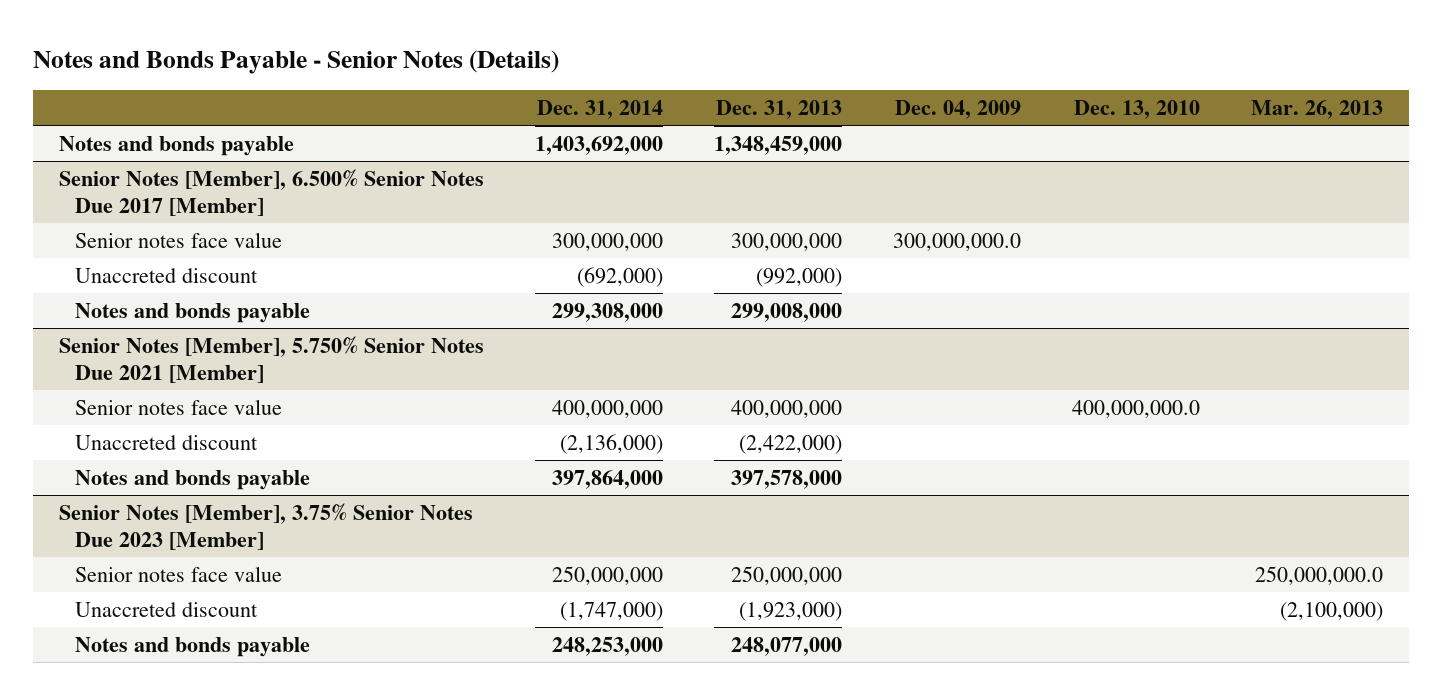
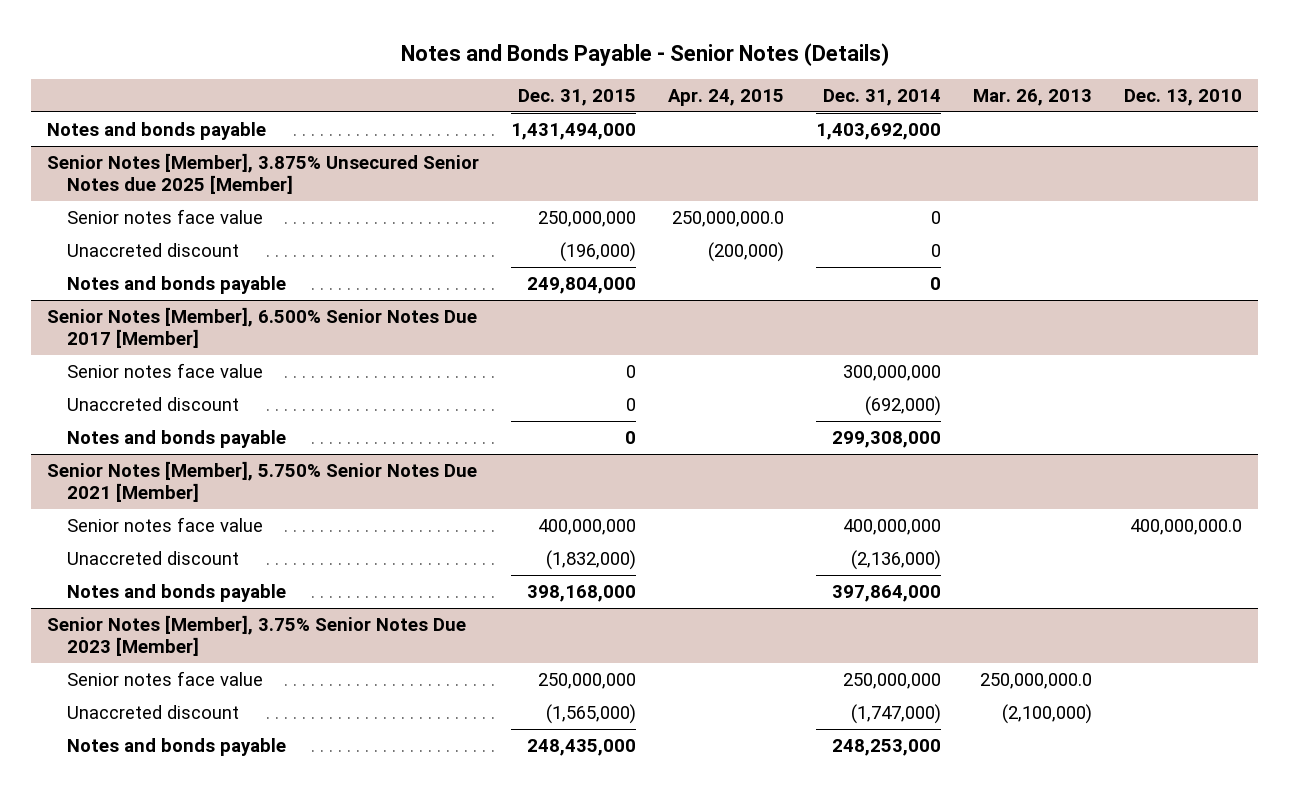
[715,100,842,120] Dec. 31, 2013 -> none
[894,100,1021,120] Dec. 04, 2009 -> none
none -> [518,89,637,107] Dec. 31, 2015
none -> [668,89,785,107] Apr. 24, 2015
none -> [47,152,480,195] Senior Notes [Member], 3.875% Unsecured Senior Notes due 2025 [Member]
none -> [67,208,264,224] Senior notes face value
none -> [67,242,240,257] Unaccreted discount
none -> [67,275,287,294] Notes and bonds payable

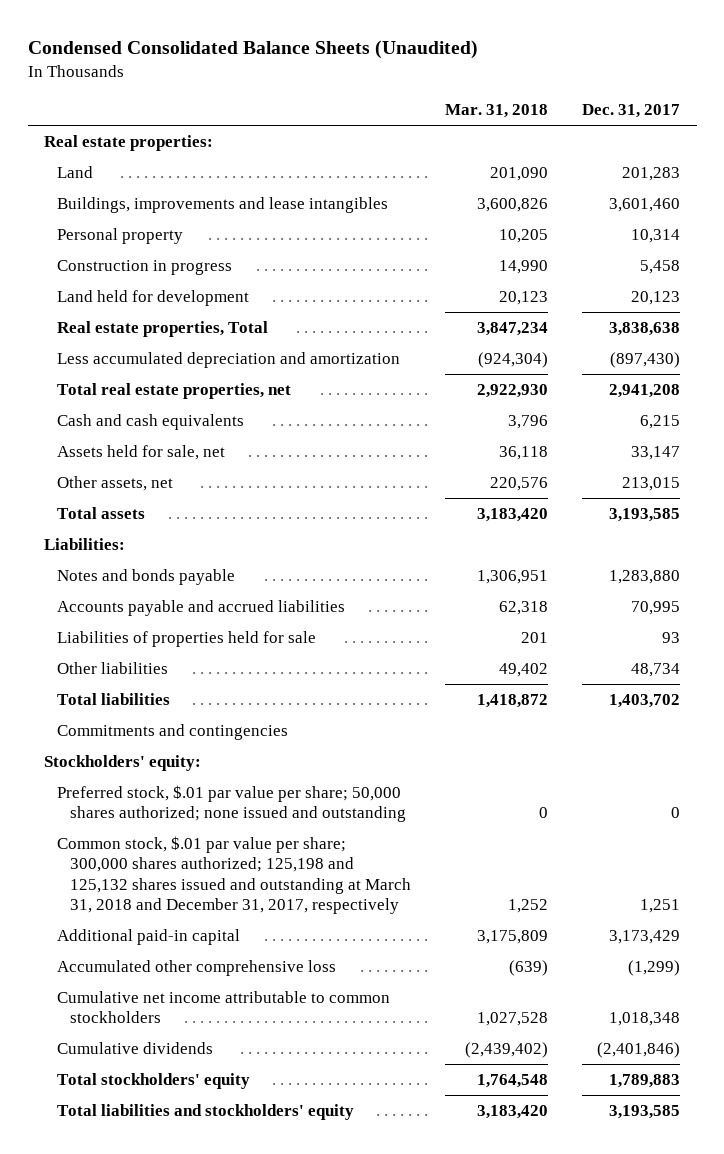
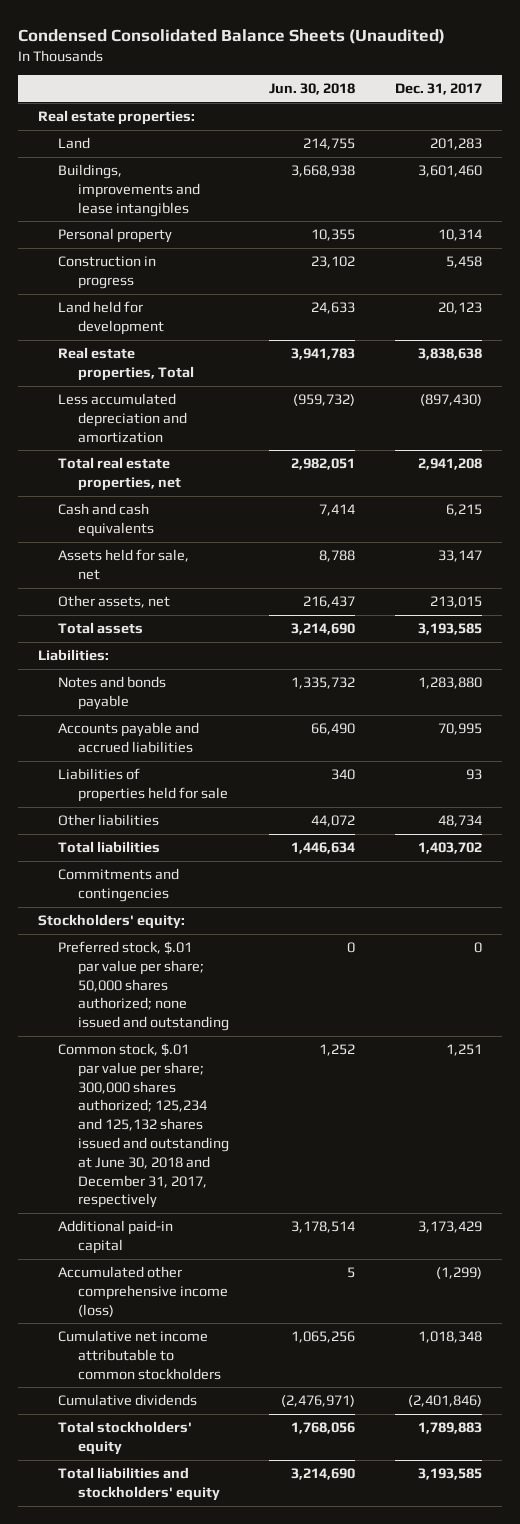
[445,104,549,119] Mar. 31, 2018 -> none
none -> [268,83,355,96] Jun. 30, 2018
[57,836,412,914] Common stock, $.01 par value per share; 300,000 shares authorized; 125,198 and 125,132 shares issued and outstanding at March 31, 2018 and December 31, 2017, respectively -> [58,1043,229,1209] Common stock, $.01 par value per share; 300,000 shares authorized; 125,234 and 125,132 shares issued and outstanding at June 30, 2018 and December 31, 2017, respectively
[57,960,337,977] Accumulated other comprehensive loss -> [58,1266,228,1317] Accumulated other comprehensive income (loss)

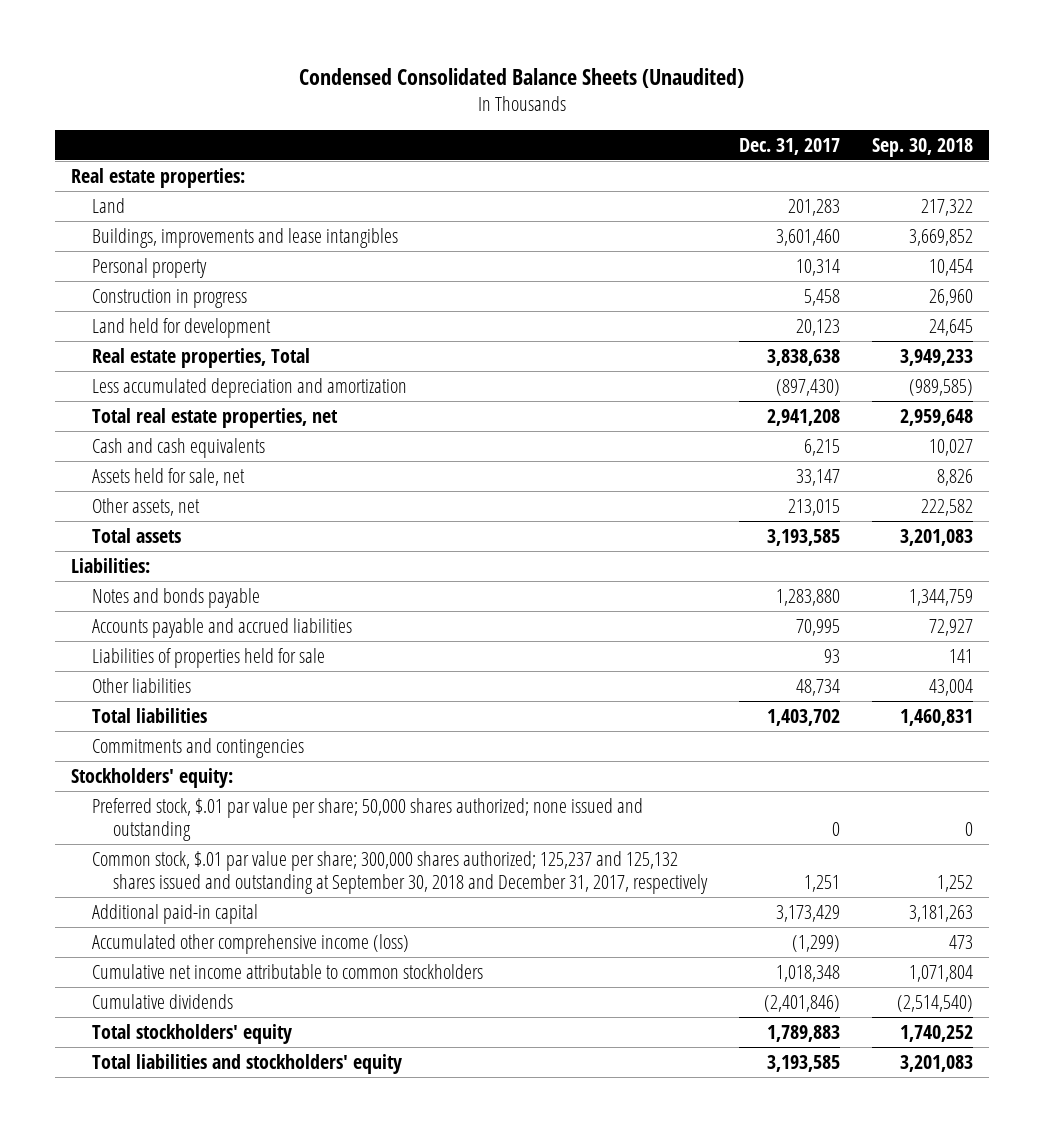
[268,83,355,96] Jun. 30, 2018 -> none
none -> [871,137,973,157] Sep. 30, 2018
[58,1043,229,1209] Common stock, $.01 par value per share; 300,000 shares authorized; 125,234 and 125,132 shares issued and outstanding at June 30, 2018 and December 31, 2017, respectively -> [91,850,709,894] Common stock, $.01 par value per share; 300,000 shares authorized; 125,237 and 125,132 shares issued and outstanding at September 30, 2018 and December 31, 2017, respectively

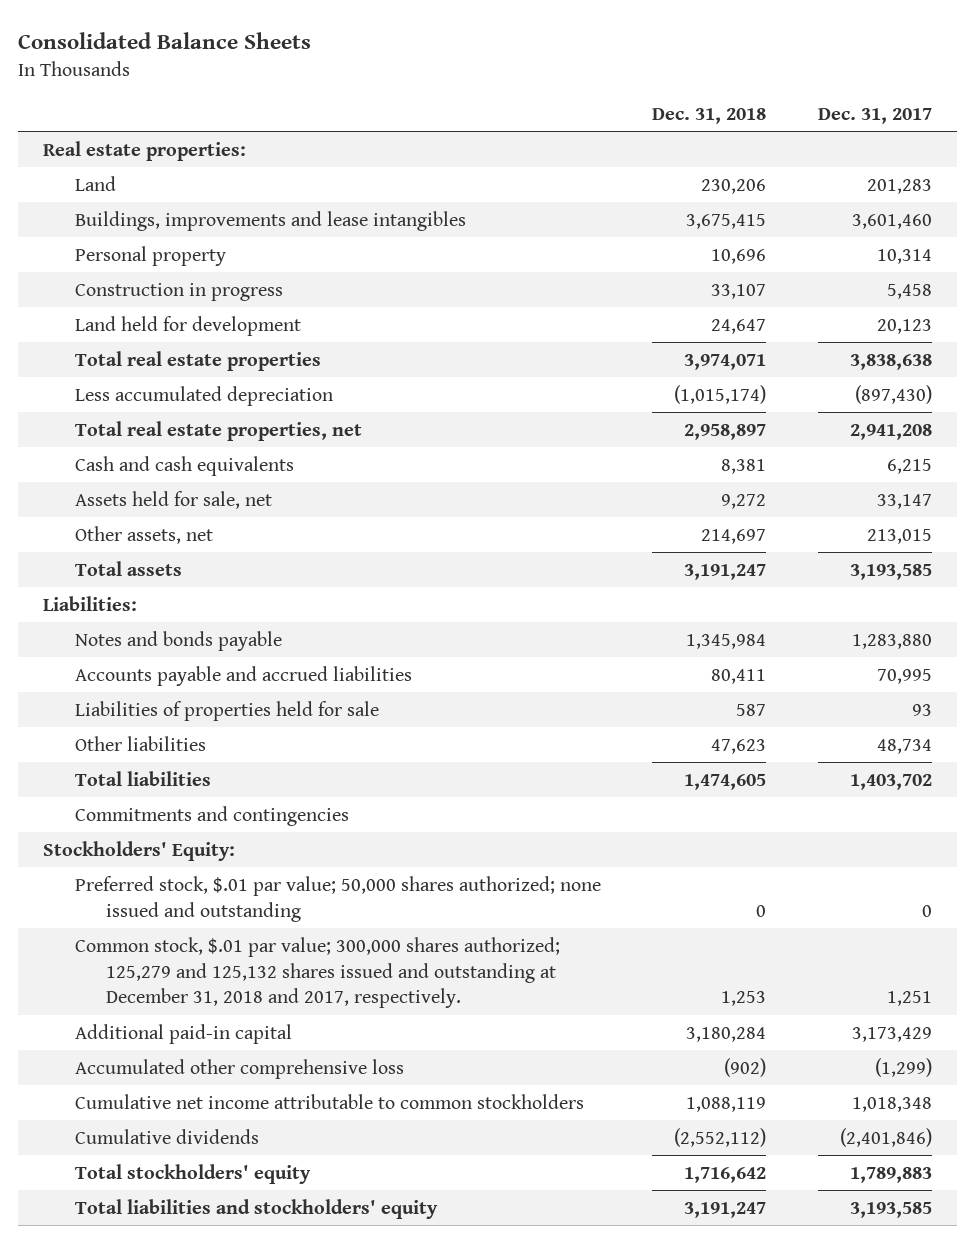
[298,67,744,88] Condensed Consolidated Balance Sheets (Unaudited) -> [17,31,311,49] Consolidated Balance Sheets
[871,137,973,157] Sep. 30, 2018 -> none
none -> [652,107,767,124] Dec. 31, 2018
[91,347,310,368] Real estate properties, Total -> [74,350,321,371] Total real estate properties
[91,377,407,398] Less accumulated depreciation and amortization -> [74,385,333,406] Less accumulated depreciation
[70,767,233,788] Stockholders' equity: -> [43,840,236,861] Stockholders' Equity:
[91,797,643,841] Preferred stock, $.01 par value per share; 50,000 shares authorized; none issued and outstanding -> [74,875,601,922] Preferred stock, $.01 par value; 50,000 shares authorized; none issued and outstanding
[91,850,709,894] Common stock, $.01 par value per share; 300,000 shares authorized; 125,237 and 125,132 shares issued and outstanding at September 30, 2018 and December 31, 2017, respectively -> [74,936,560,1009] Common stock, $.01 par value; 300,000 shares authorized; 125,279 and 125,132 shares issued and outstanding at December 31, 2018 and 2017, respectively.
[91,933,409,954] Accumulated other comprehensive income (loss) -> [74,1058,404,1079] Accumulated other comprehensive loss

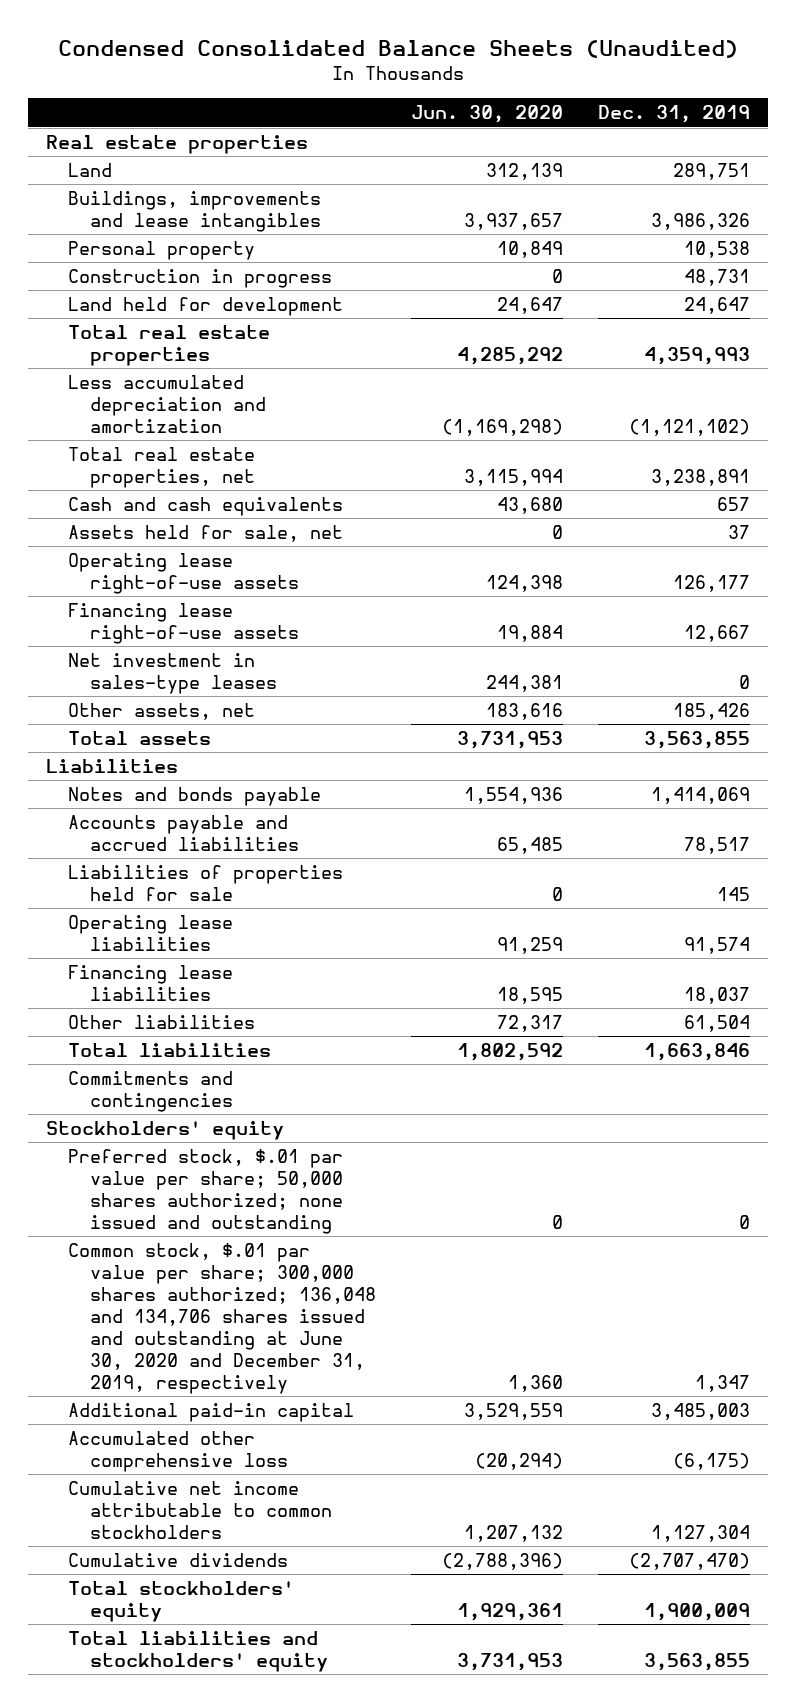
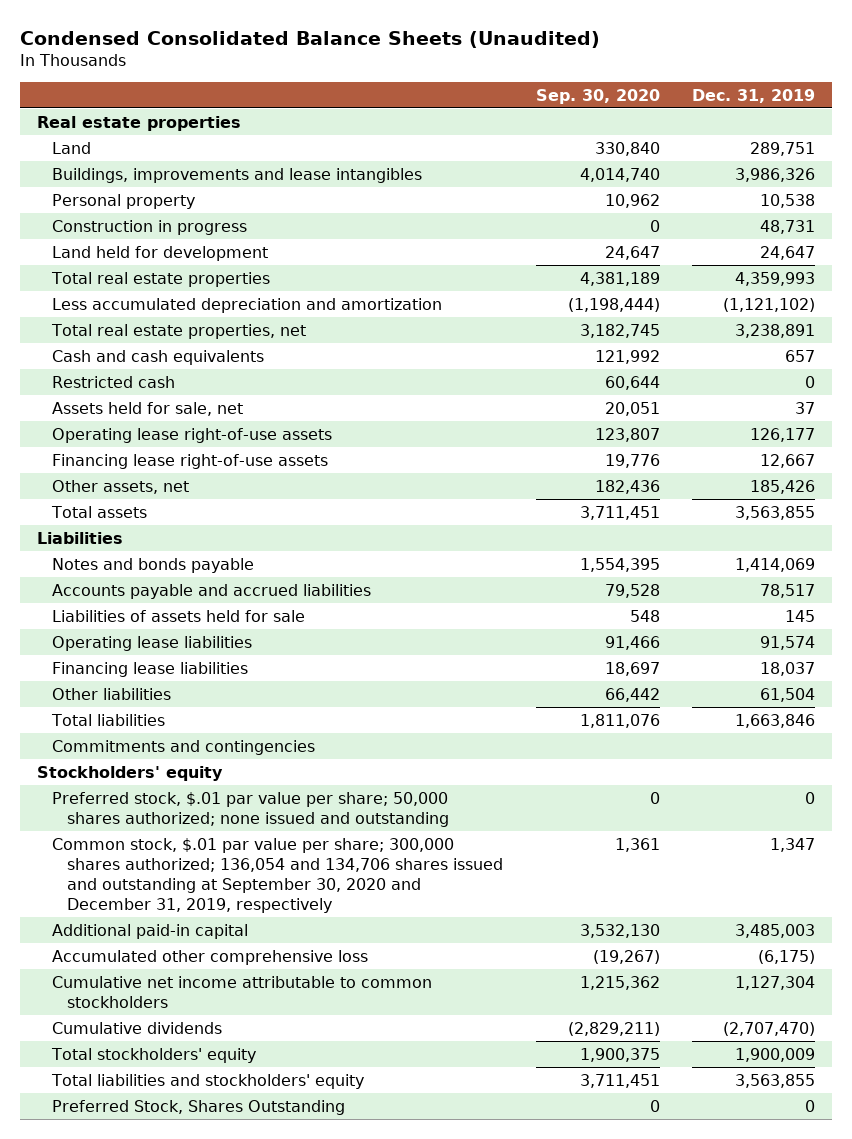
[411,105,564,124] Jun. 30, 2020 -> none
none -> [535,89,660,105] Sep. 30, 2020
none -> [51,375,175,388] Restricted cash
[67,652,277,694] Net investment in sales-type leases -> none
[67,864,343,901] Liabilities of properties held for sale -> [51,609,305,622] Liabilities of assets held for sale
[67,1242,376,1394] Common stock, $.01 par value per share; 300,000 shares authorized; 136,048 and 134,706 shares issued and outstanding at June 30, 2020 and December 31, 2019, respectively -> [51,837,503,913] Common stock, $.01 par value per share; 300,000 shares authorized; 136,054 and 134,706 shares issued and outstanding at September 30, 2020 and December 31, 2019, respectively
none -> [51,1099,345,1115] Preferred Stock, Shares Outstanding

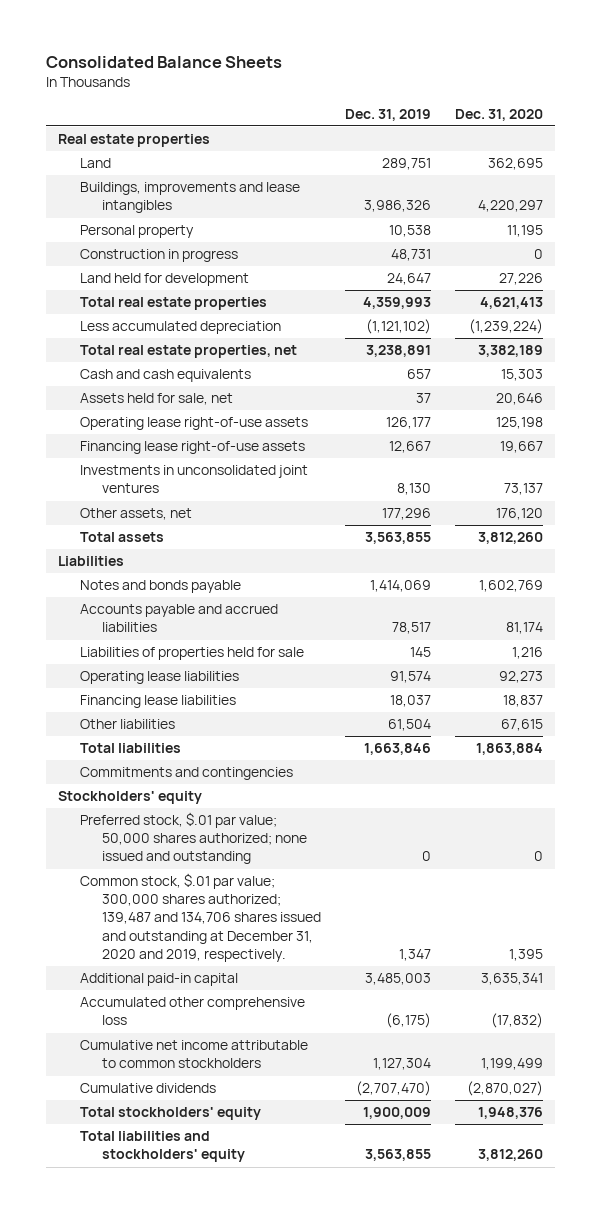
[20,30,601,48] Condensed Consolidated Balance Sheets (Unaudited) -> [46,56,283,69] Consolidated Balance Sheets
[535,89,660,105] Sep. 30, 2020 -> none
none -> [455,108,544,121] Dec. 31, 2020
[51,297,442,313] Less accumulated depreciation and amortization -> [79,321,281,335] Less accumulated depreciation
[51,375,175,388] Restricted cash -> none
none -> [79,465,308,494] Investments in unconsolidated joint ventures
[750,479,816,494] 185,426 -> [381,508,431,521] 177,296
[51,609,305,622] Liabilities of assets held for sale -> [79,647,304,661] Liabilities of properties held for sale
[51,791,449,827] Preferred stock, $.01 par value per share; 50,000 shares authorized; none issued and outstanding -> [79,812,307,865] Preferred stock, $.01 par value; 50,000 shares authorized; none issued and outstanding
[51,837,503,913] Common stock, $.01 par value per share; 300,000 shares authorized; 136,054 and 134,706 shares issued and outstanding at September 30, 2020 and December 31, 2019, respectively -> [79,873,321,962] Common stock, $.01 par value; 300,000 shares authorized; 139,487 and 134,706 shares issued and outstanding at December 31, 2020 and 2019, respectively.
[51,1099,345,1115] Preferred Stock, Shares Outstanding -> none

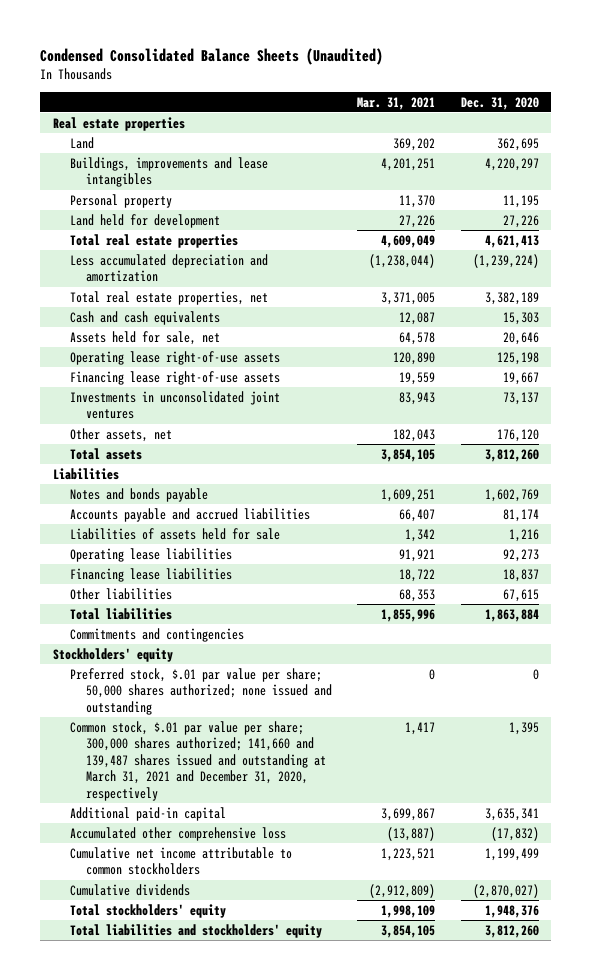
[46,56,283,69] Consolidated Balance Sheets -> [40,47,384,65] Condensed Consolidated Balance Sheets (Unaudited)
[344,108,431,121] Dec. 31, 2019 -> none
none -> [357,96,436,110] Mar. 31, 2021
[79,249,238,263] Construction in progress -> none
[79,321,281,335] Less accumulated depreciation -> [69,253,268,283] Less accumulated depreciation and amortization
[79,647,304,661] Liabilities of properties held for sale -> [69,527,280,540] Liabilities of assets held for sale
[79,812,307,865] Preferred stock, $.01 par value; 50,000 shares authorized; none issued and outstanding -> [69,667,333,715] Preferred stock, $.01 par value per share; 50,000 shares authorized; none issued and outstanding
[79,873,321,962] Common stock, $.01 par value; 300,000 shares authorized; 139,487 and 134,706 shares issued and outstanding at December 31, 2020 and 2019, respectively. -> [69,720,327,801] Common stock, $.01 par value per share; 300,000 shares authorized; 141,660 and 139,487 shares issued and outstanding at March 31, 2021 and December 31, 2020, respectively

